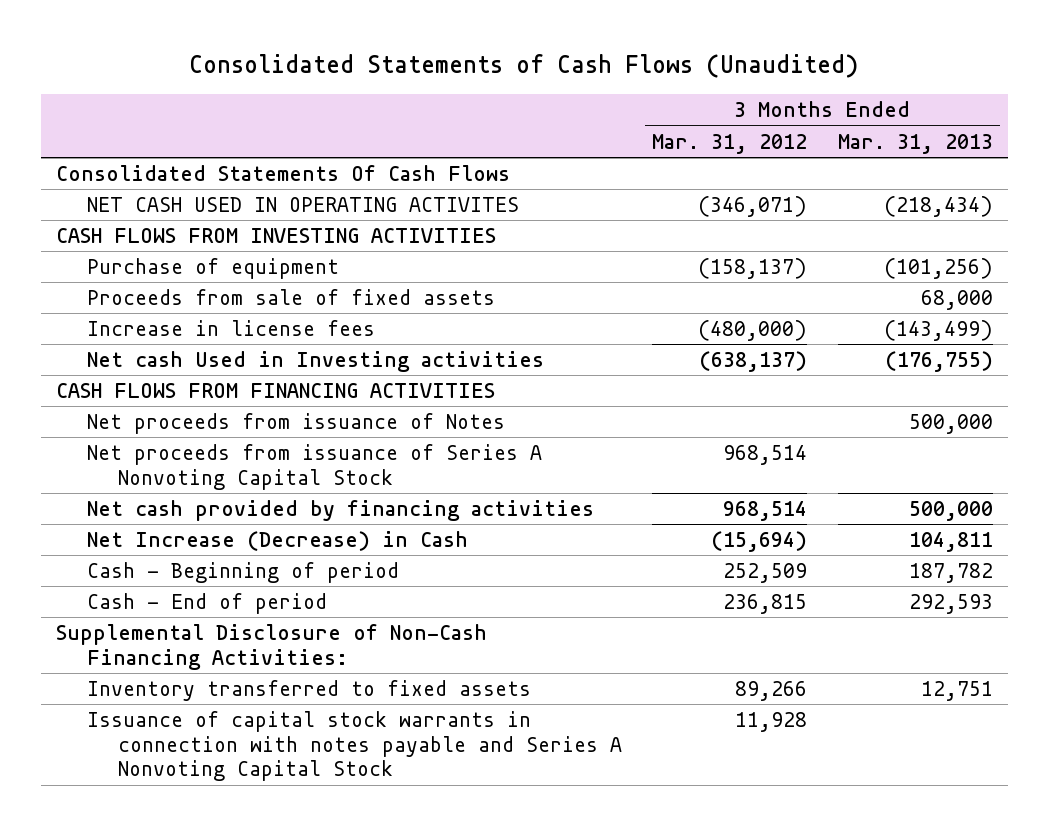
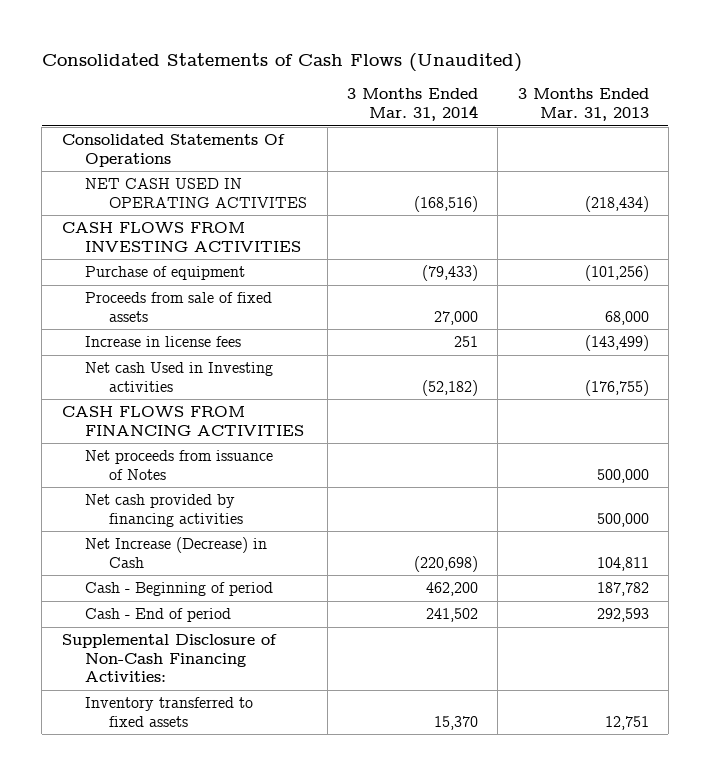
[652,133,808,154] Mar. 31, 2012 -> none
none -> [346,88,478,121] 3 Months Ended Mar. 31, 2014
[56,164,511,181] Consolidated Statements Of Cash Flows -> [61,134,285,167] Consolidated Statements Of Operations
[86,443,542,490] Net proceeds from issuance of Series A Nonvoting Capital Stock -> none
[86,710,622,782] Issuance of capital stock warrants in connection with notes payable and Series A Nonvoting Capital Stock -> none

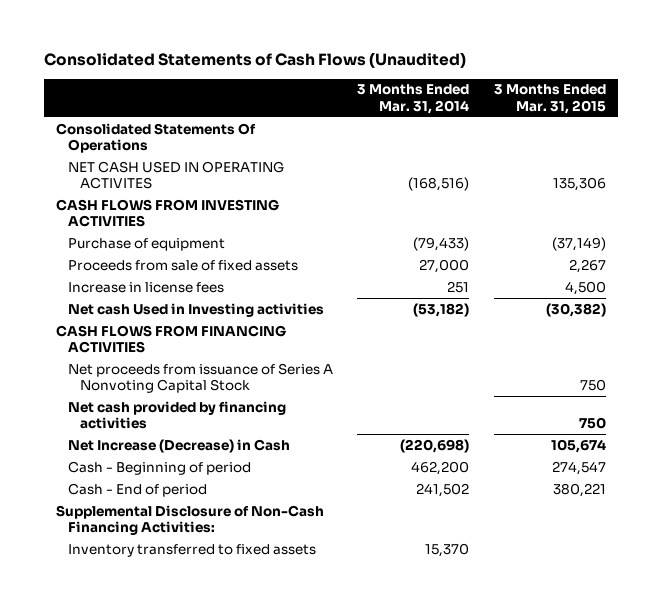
[517,88,649,121] 3 Months Ended Mar. 31, 2013 -> none
none -> [493,84,606,114] 3 Months Ended Mar. 31, 2015
[421,379,478,396] (52,182) -> [413,302,470,317] (53,182)
[85,450,274,480] Net proceeds from issuance of Notes -> none
none -> [68,362,334,394] Net proceeds from issuance of Series A Nonvoting Capital Stock

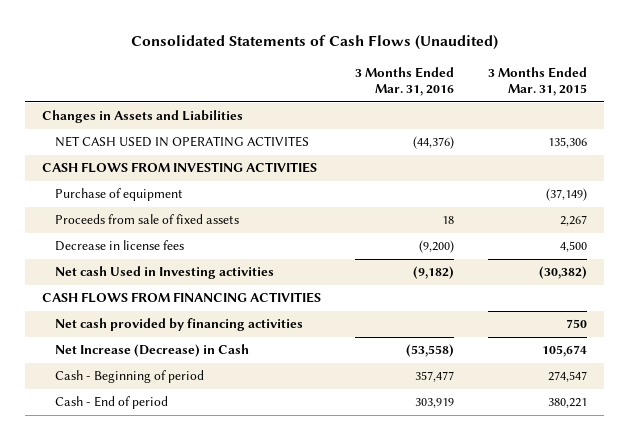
[357,84,470,114] 3 Months Ended Mar. 31, 2014 -> none
none -> [355,66,455,97] 3 Months Ended Mar. 31, 2016
[56,122,257,154] Consolidated Statements Of Operations -> none
none -> [41,110,243,124] Changes in Assets and Liabilities
[68,281,225,293] Increase in license fees -> [55,240,185,252] Decrease in license fees
[68,362,334,394] Net proceeds from issuance of Series A Nonvoting Capital Stock -> none
[56,504,325,536] Supplemental Disclosure of Non-Cash Financing Activities: -> none
[68,543,317,557] Inventory transferred to fixed assets -> none

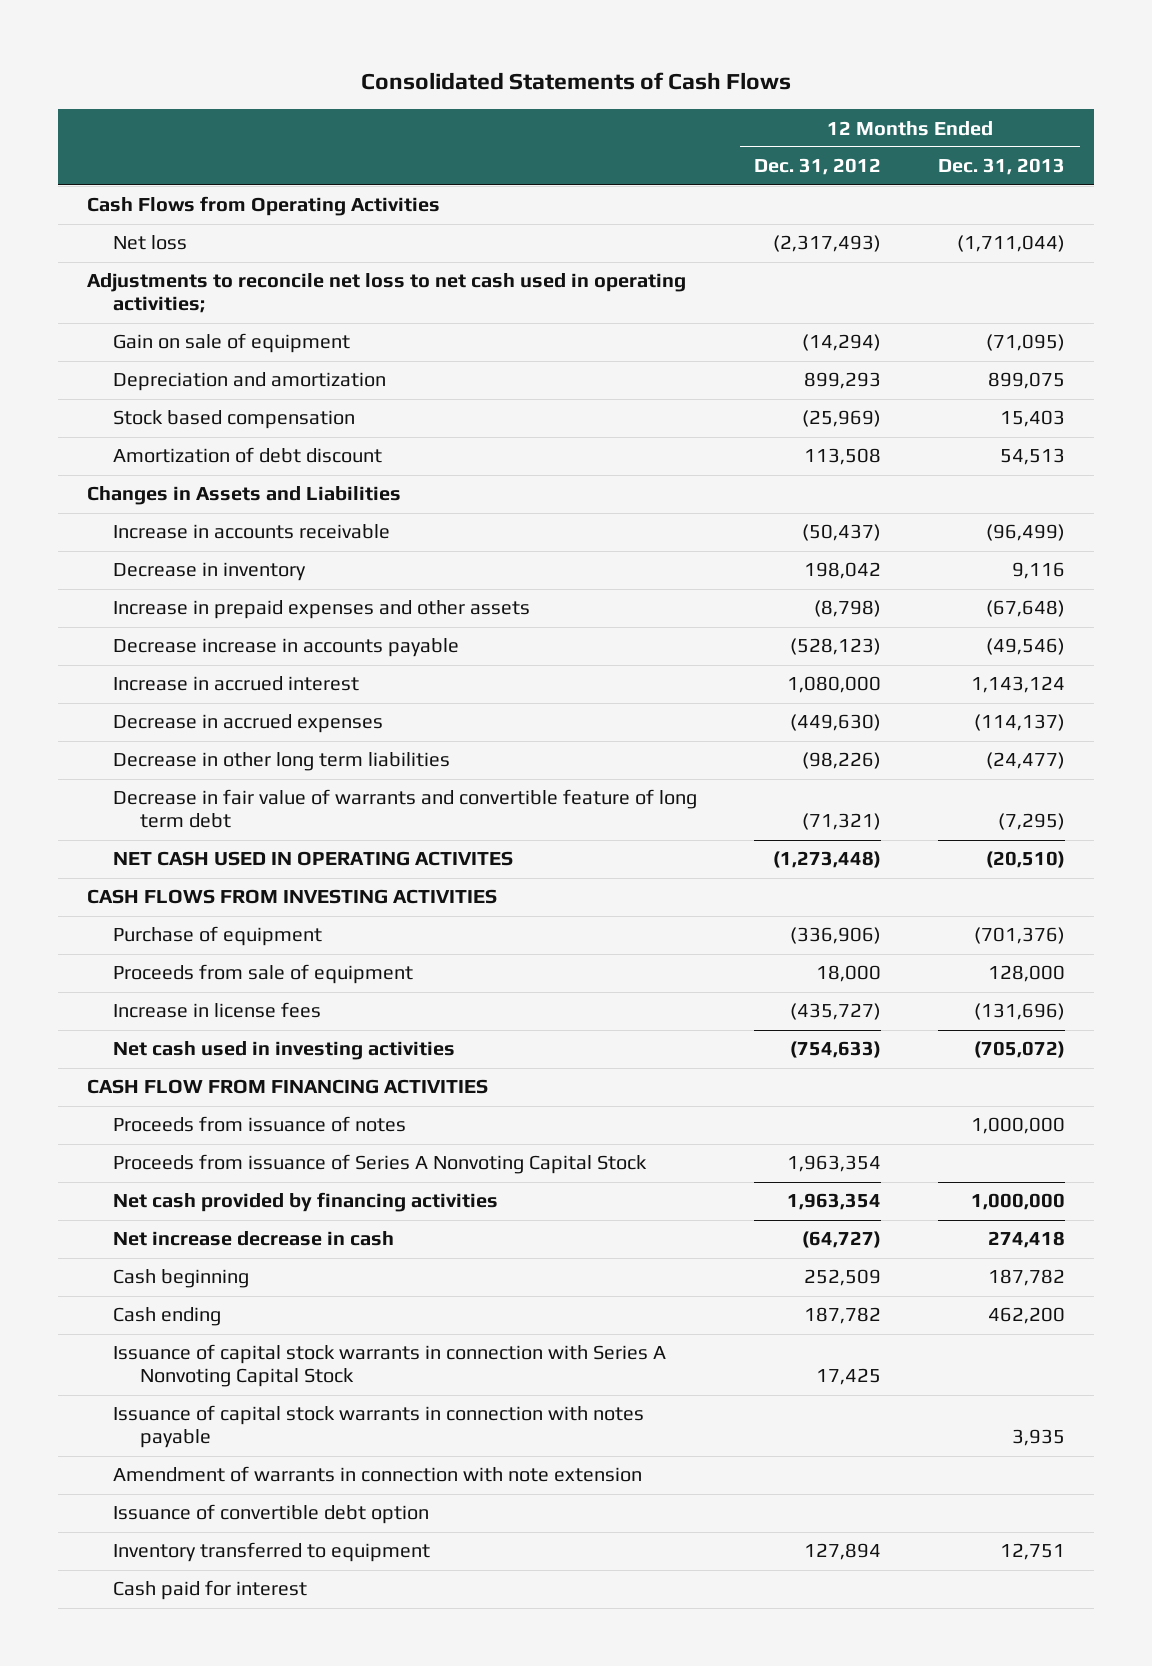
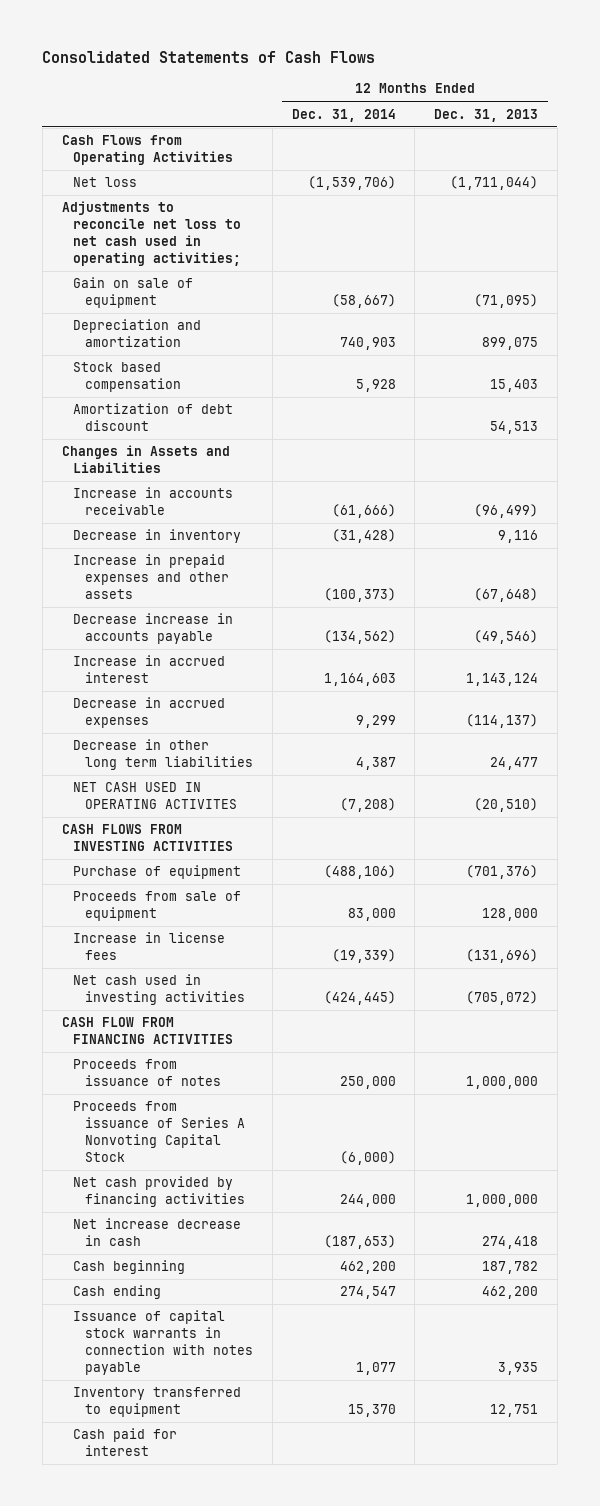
[754,158,882,176] Dec. 31, 2012 -> none
none -> [291,108,396,122] Dec. 31, 2014
[113,789,698,829] Decrease in fair value of warrants and convertible feature of long term debt -> none
[986,752,1066,770] (24,477) -> [490,757,539,771] 24,477
[113,1344,667,1388] Issuance of capital stock warrants in connection with Series A Nonvoting Capital Stock -> none
[113,1466,643,1483] Amendment of warrants in connection with note extension -> none
[113,1504,430,1525] Issuance of convertible debt option -> none

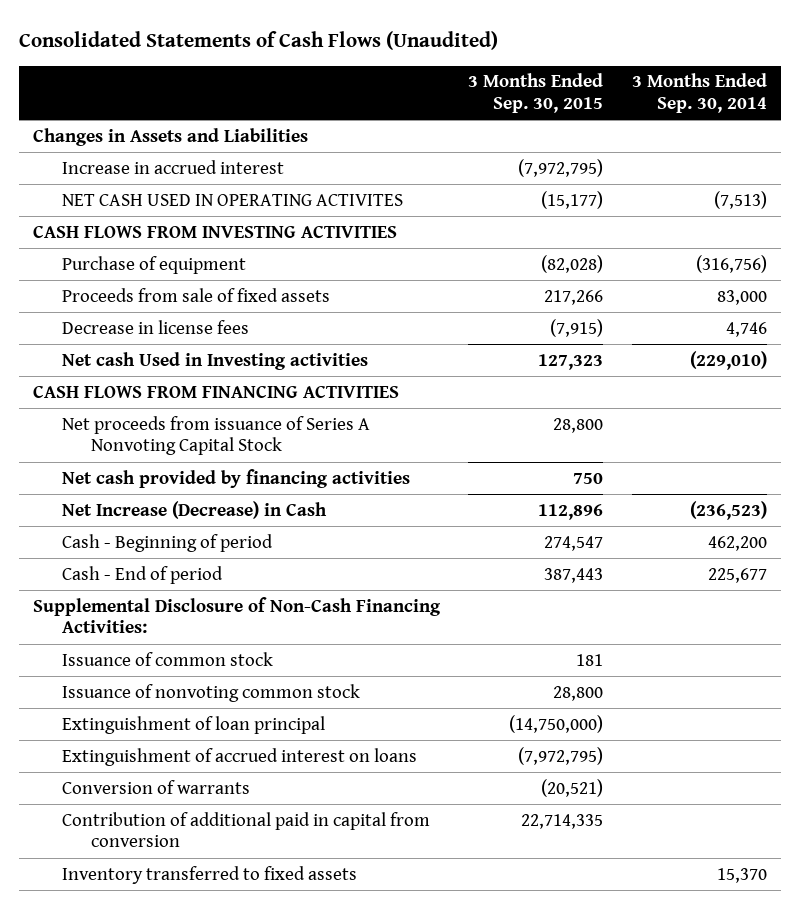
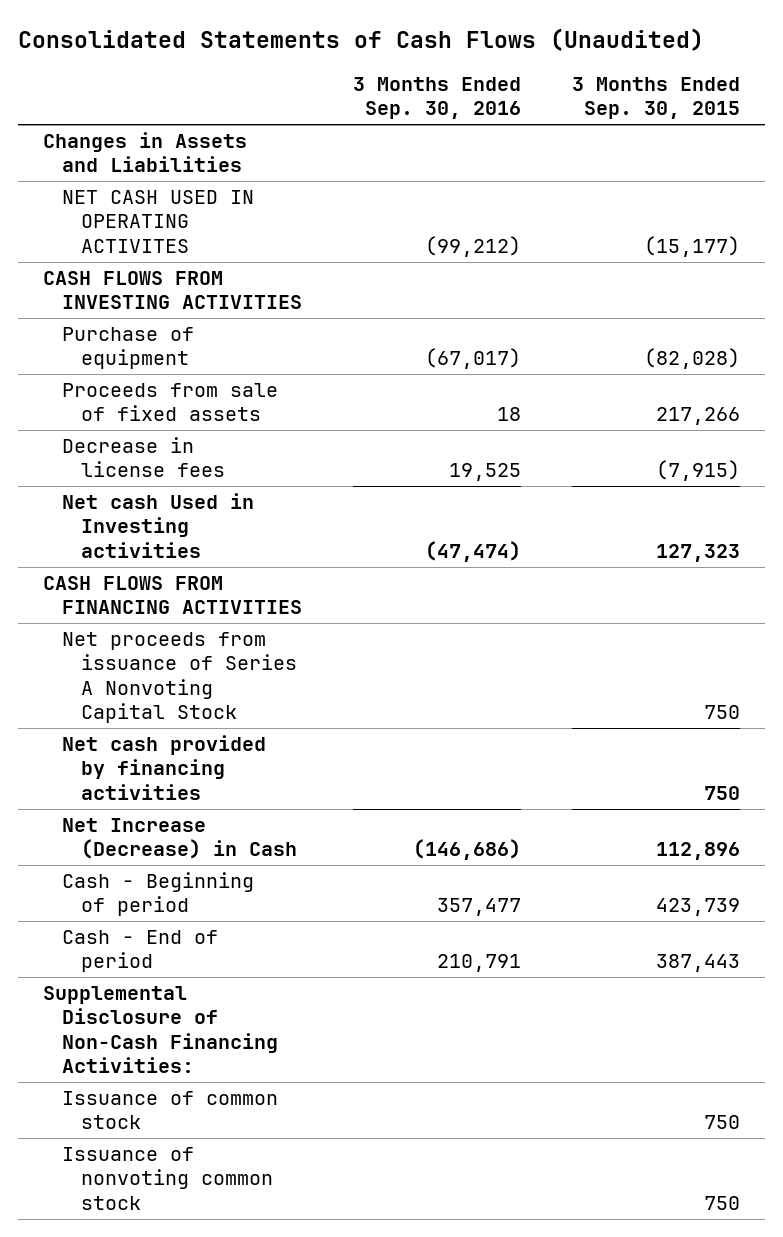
[631,73,767,113] 3 Months Ended Sep. 30, 2014 -> none
none -> [353,76,522,120] 3 Months Ended Sep. 30, 2016
[61,159,284,174] Increase in accrued interest -> none
[553,417,604,433] 28,800 -> [703,705,740,720] 750
[544,535,604,551] 274,547 -> [655,898,740,917] 423,739
[61,715,325,734] Extinguishment of loan principal -> none
[61,747,417,766] Extinguishment of accrued interest on loans -> none
[61,779,250,794] Conversion of warrants -> none
[61,811,430,848] Contribution of additional paid in capital from conversion -> none
[61,865,357,884] Inventory transferred to fixed assets -> none
[576,653,604,666] 181 -> [703,1115,740,1130] 750
[553,685,604,701] 28,800 -> [703,1195,740,1210] 750

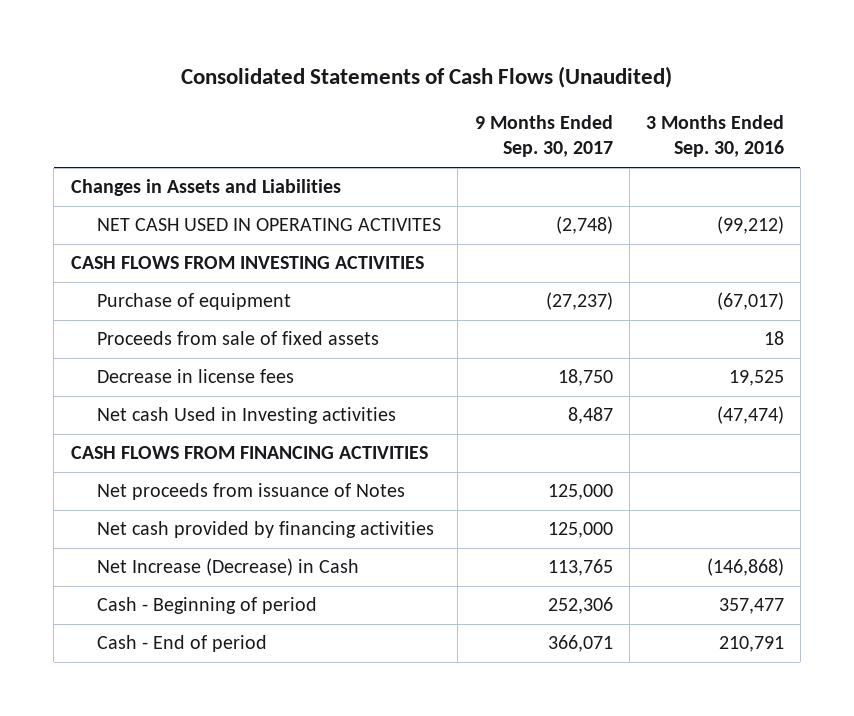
[571,76,740,120] 3 Months Ended Sep. 30, 2015 -> none
none -> [474,115,613,158] 9 Months Ended Sep. 30, 2017
[62,632,298,724] Net proceeds from issuance of Series A Nonvoting Capital Stock -> none
none -> [97,483,406,501] Net proceeds from issuance of Notes
[413,839,522,861] (146,686) -> [706,558,784,577] (146,868)
[43,986,279,1074] Supplemental Disclosure of Non-Cash Financing Activities: -> none
[62,1091,279,1130] Issuance of common stock -> none
[62,1147,274,1210] Issuance of nonvoting common stock -> none

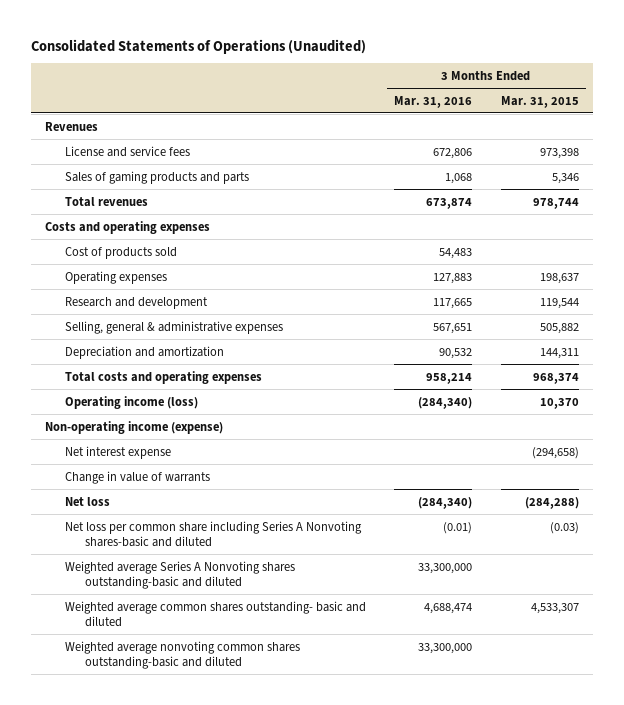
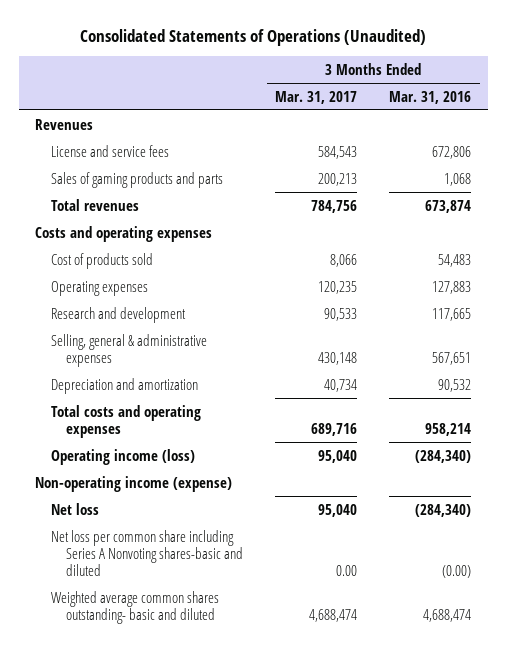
[500,95,579,108] Mar. 31, 2015 -> none
none -> [275,90,358,104] Mar. 31, 2017
[65,445,172,459] Net interest expense -> none
[65,470,211,484] Change in value of warrants -> none
[65,560,296,590] Weighted average Series A Nonvoting shares outstanding-basic and diluted -> none
[443,521,473,534] (0.01) -> [442,564,472,578] (0.00)
[65,640,301,670] Weighted average nonvoting common shares outstanding-basic and diluted -> none

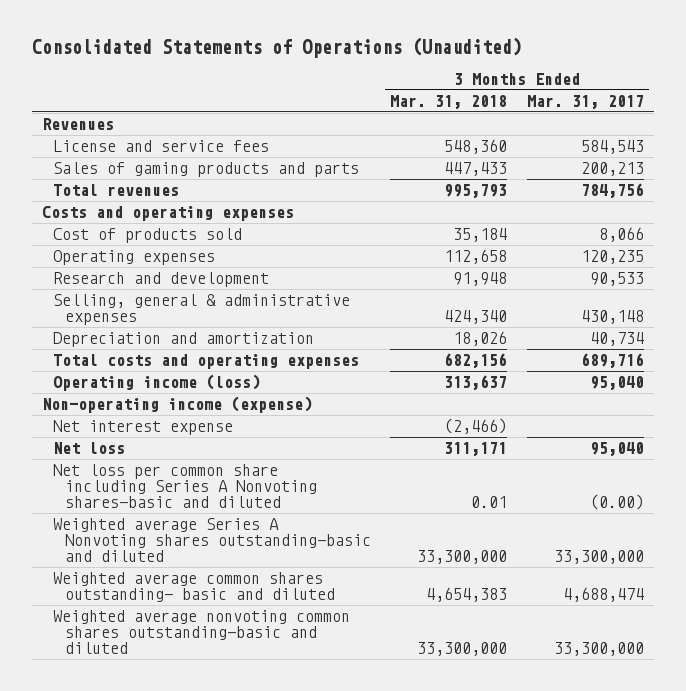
[389,90,472,104] Mar. 31, 2016 -> none
none -> [390,94,508,109] Mar. 31, 2018
none -> [53,420,234,436] Net interest expense
[336,564,358,576] 0.00 -> [589,494,644,511] (0.00)
none -> [53,518,371,563] Weighted average Series A Nonvoting shares outstanding-basic and diluted
none -> [53,610,351,655] Weighted average nonvoting common shares outstanding-basic and diluted

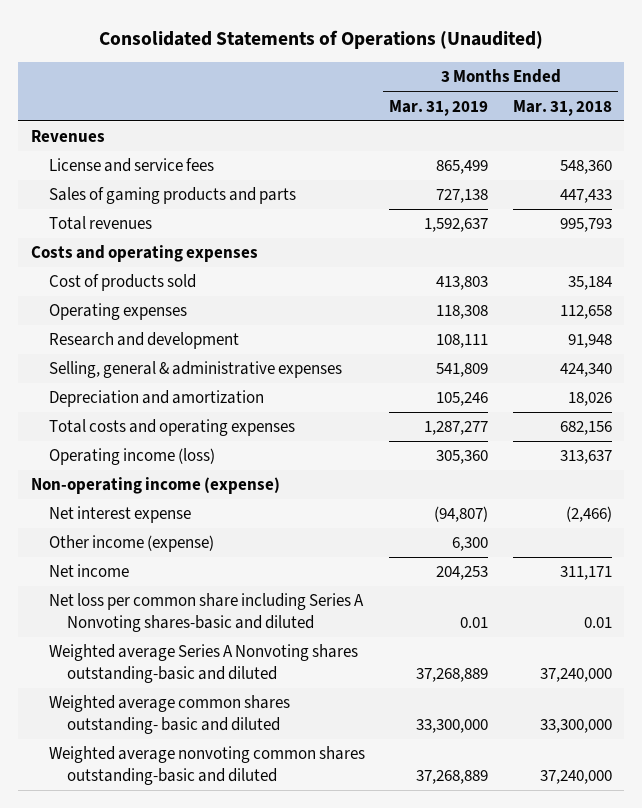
[526,94,644,109] Mar. 31, 2017 -> none
none -> [389,99,489,116] Mar. 31, 2019
none -> [48,535,214,553] Other income (expense)
[53,442,126,455] Net loss -> [48,564,129,578] Net income
[417,550,508,565] 33,300,000 -> [539,667,612,682] 37,240,000
[426,587,508,603] 4,654,383 -> [539,718,612,733] 33,300,000
[417,642,508,657] 33,300,000 -> [539,769,612,784] 37,240,000

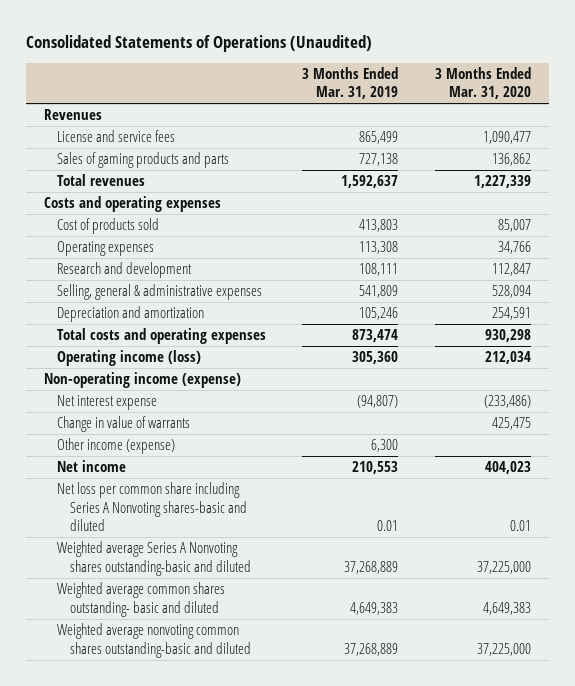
[512,99,612,116] Mar. 31, 2018 -> none
none -> [434,67,531,100] 3 Months Ended Mar. 31, 2020
[436,305,489,320] 118,308 -> [359,241,399,255] 113,308
[424,421,489,436] 1,287,277 -> [352,329,399,343] 873,474
none -> [57,416,191,433] Change in value of warrants
[436,566,489,581] 204,253 -> [352,461,399,475] 210,553
[416,718,489,733] 33,300,000 -> [350,601,399,615] 4,649,383

